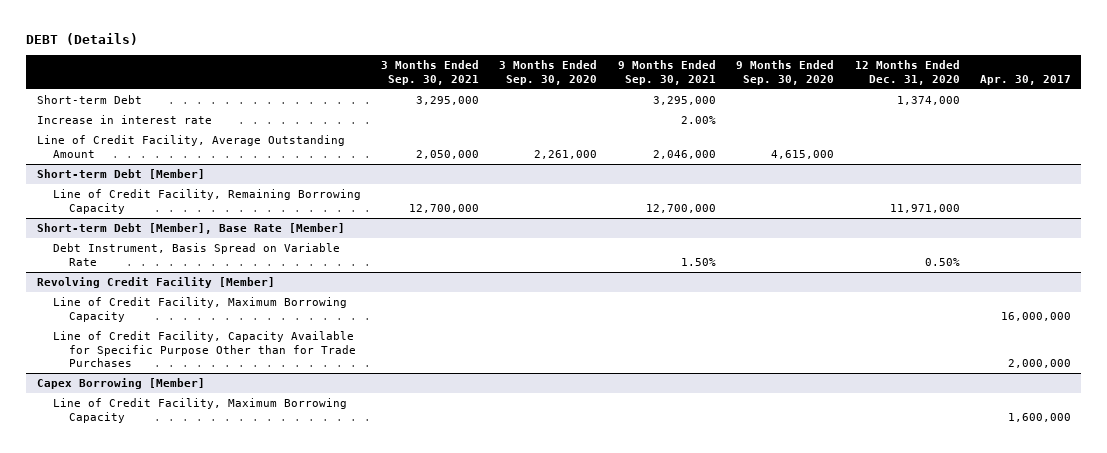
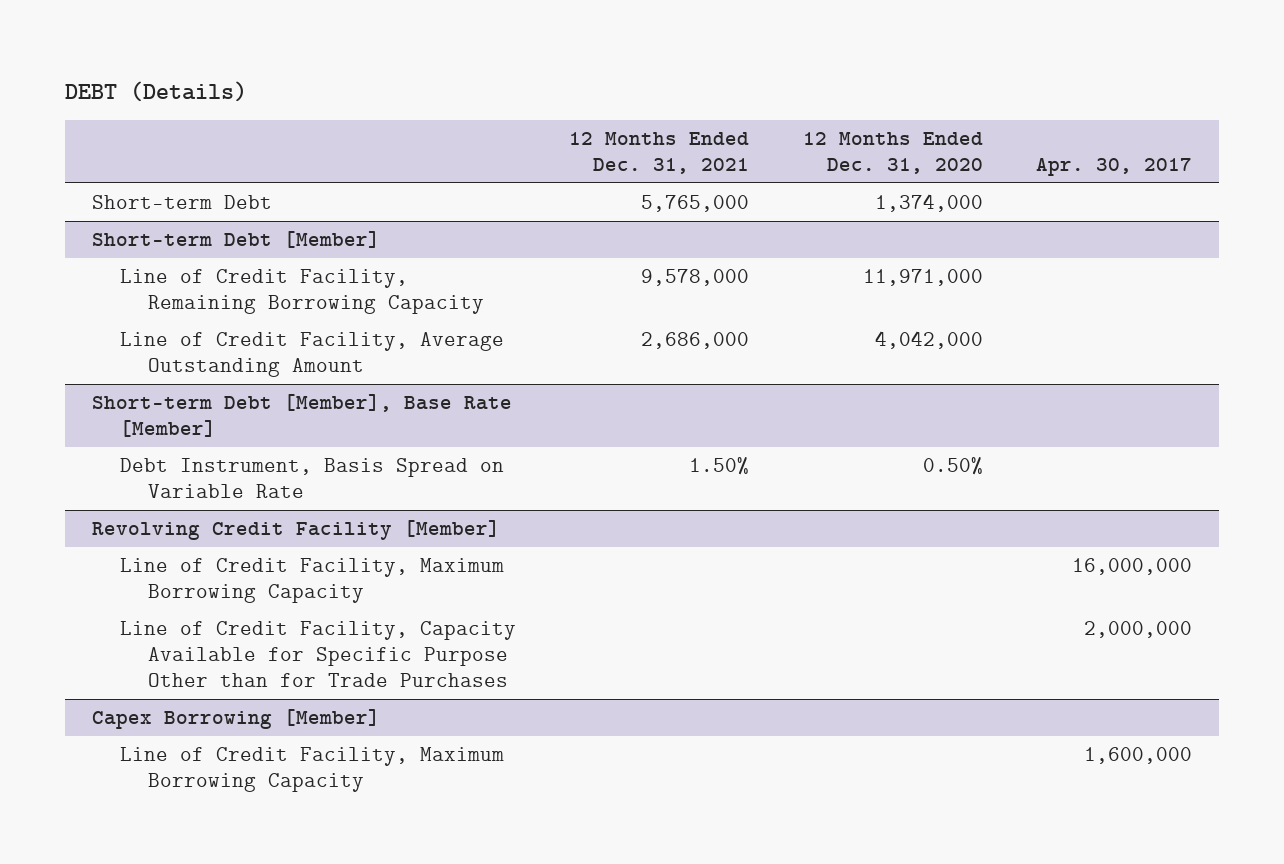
[381,59,480,85] 3 Months Ended Sep. 30, 2021 -> none
[499,59,598,85] 3 Months Ended Sep. 30, 2020 -> none
[617,59,716,85] 9 Months Ended Sep. 30, 2021 -> none
[736,59,835,85] 9 Months Ended Sep. 30, 2020 -> none
none -> [569,131,750,175] 12 Months Ended Dec. 31, 2021
[36,115,212,125] Increase in interest rate -> none
[36,135,345,158] Line of Credit Facility, Average Outstanding Amount -> none
none -> [119,331,504,378] Line of Credit Facility, Average Outstanding Amount

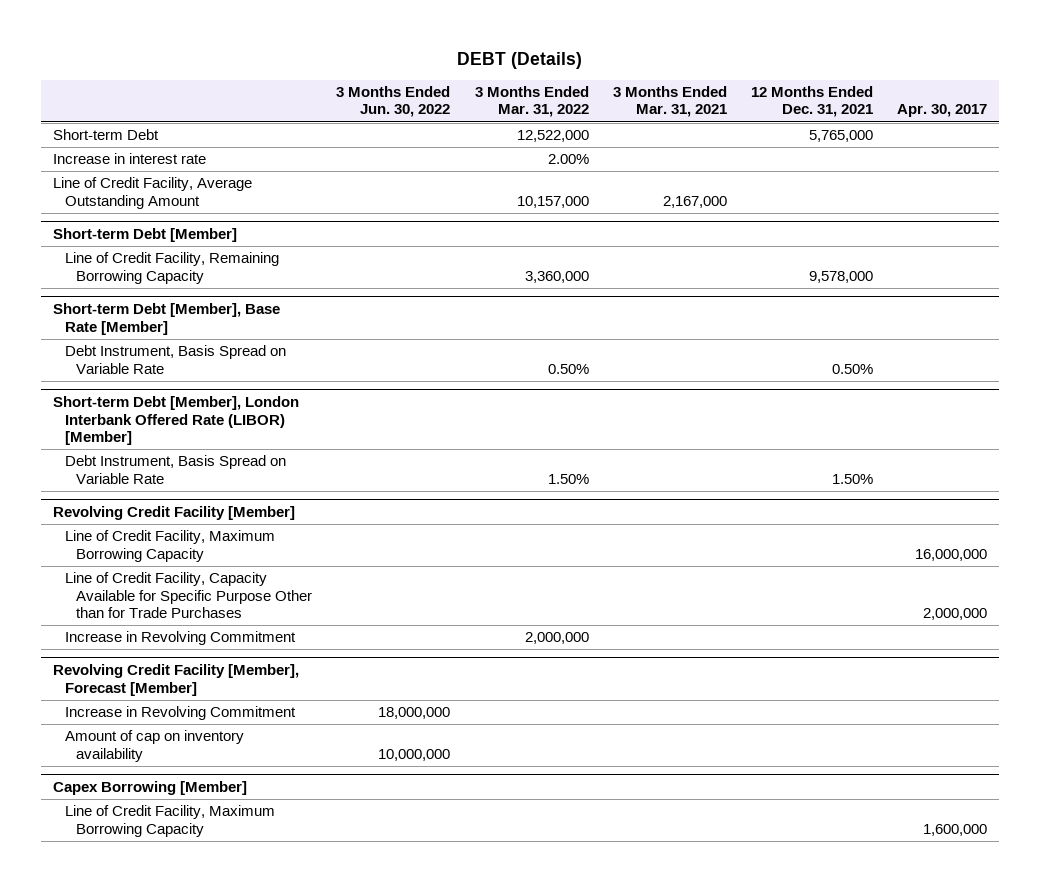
[802,131,983,175] 12 Months Ended Dec. 31, 2020 -> none
none -> [336,86,451,118] 3 Months Ended Jun. 30, 2022
none -> [474,86,589,118] 3 Months Ended Mar. 31, 2022
none -> [612,86,727,118] 3 Months Ended Mar. 31, 2021
none -> [53,153,207,165] Increase in interest rate
none -> [53,177,253,209] Line of Credit Facility, Average Outstanding Amount
[119,331,504,378] Line of Credit Facility, Average Outstanding Amount -> none
[689,456,750,475] 1.50% -> [832,363,874,374] 0.50%
none -> [53,396,300,446] Short-term Debt [Member], London Interbank Offered Rate (LIBOR) [Member]
none -> [64,455,286,484] Debt Instrument, Basis Spread on Variable Rate
none -> [64,631,296,646] Increase in Revolving Commitment
none -> [53,664,300,696] Revolving Credit Facility [Member], Forecast [Member]
none -> [64,706,296,721] Increase in Revolving Commitment
none -> [64,730,244,762] Amount of cap on inventory availability

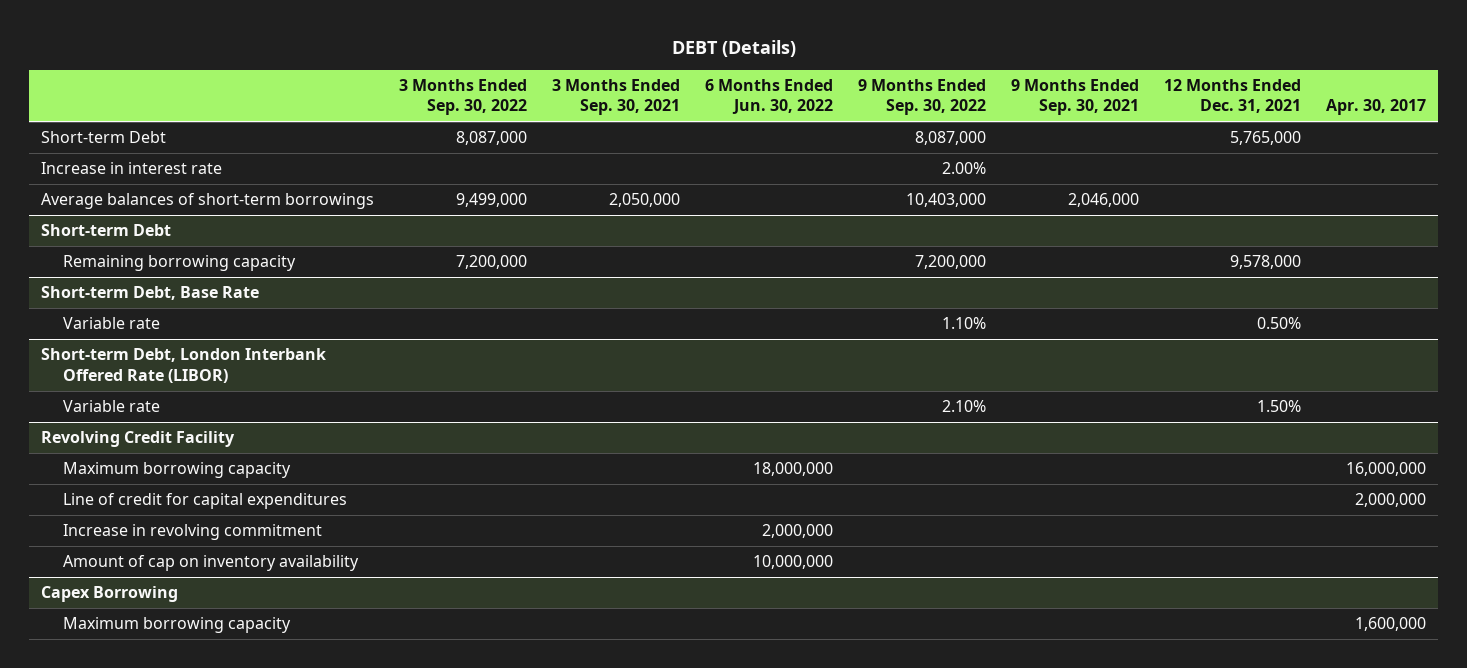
[336,86,451,118] 3 Months Ended Jun. 30, 2022 -> none
[474,86,589,118] 3 Months Ended Mar. 31, 2022 -> none
[612,86,727,118] 3 Months Ended Mar. 31, 2021 -> none
none -> [399,78,528,116] 3 Months Ended Sep. 30, 2022
none -> [552,78,681,116] 3 Months Ended Sep. 30, 2021
none -> [705,78,834,115] 6 Months Ended Jun. 30, 2022
none -> [858,78,987,116] 9 Months Ended Sep. 30, 2022
none -> [1010,78,1139,116] 9 Months Ended Sep. 30, 2021
[53,664,300,696] Revolving Credit Facility [Member], Forecast [Member] -> none
[64,706,296,721] Increase in Revolving Commitment -> none
[64,730,244,762] Amount of cap on inventory availability -> none
[53,177,253,209] Line of Credit Facility, Average Outstanding Amount -> [41,193,375,210] Average balances of short-term borrowings
[53,228,238,243] Short-term Debt [Member] -> [41,224,172,237] Short-term Debt
[64,252,279,284] Line of Credit Facility, Remaining Borrowing Capacity -> [63,255,297,272] Remaining borrowing capacity
[53,303,281,335] Short-term Debt [Member], Base Rate [Member] -> [41,286,260,301] Short-term Debt, Base Rate
[64,345,286,374] Debt Instrument, Basis Spread on Variable Rate -> [63,317,161,330] Variable rate
[53,396,300,446] Short-term Debt [Member], London Interbank Offered Rate (LIBOR) [Member] -> [41,348,327,383] Short-term Debt, London Interbank Offered Rate (LIBOR)
[64,455,286,484] Debt Instrument, Basis Spread on Variable Rate -> [63,400,161,413] Variable rate
[53,506,296,521] Revolving Credit Facility [Member] -> [41,431,236,448] Revolving Credit Facility
[64,530,275,562] Line of Credit Facility, Maximum Borrowing Capacity -> [63,462,292,479] Maximum borrowing capacity
[64,572,313,619] Line of Credit Facility, Capacity Available for Specific Purpose Other than for Trade Purchases -> [63,493,348,510] Line of credit for capital expenditures
[64,631,296,646] Increase in Revolving Commitment -> [63,524,323,541] Increase in revolving commitment
none -> [63,555,360,572] Amount of cap on inventory availability
[53,781,248,796] Capex Borrowing [Member] -> [41,586,179,603] Capex Borrowing
[64,805,275,837] Line of Credit Facility, Maximum Borrowing Capacity -> [63,617,292,634] Maximum borrowing capacity

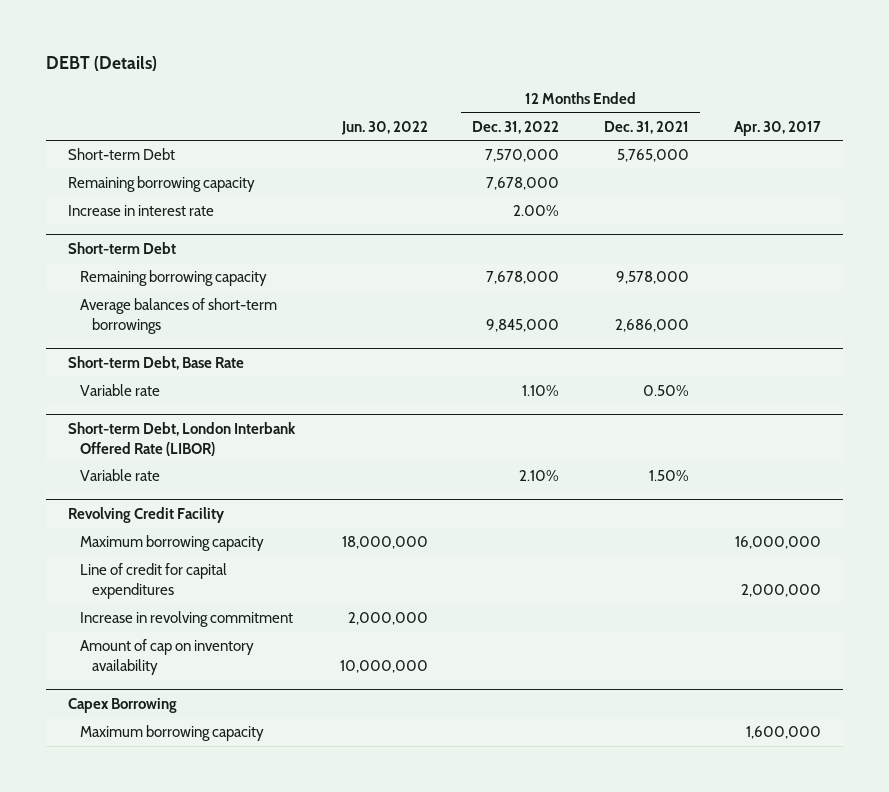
[399,78,528,116] 3 Months Ended Sep. 30, 2022 -> none
[552,78,681,116] 3 Months Ended Sep. 30, 2021 -> none
[705,78,834,115] 6 Months Ended Jun. 30, 2022 -> none
[858,78,987,116] 9 Months Ended Sep. 30, 2022 -> none
[1010,78,1139,116] 9 Months Ended Sep. 30, 2021 -> none
none -> [340,120,428,135] Jun. 30, 2022
none -> [472,120,560,134] Dec. 31, 2022
none -> [67,176,255,193] Remaining borrowing capacity
[41,193,375,210] Average balances of short-term borrowings -> none
none -> [80,298,278,334] Average balances of short-term borrowings

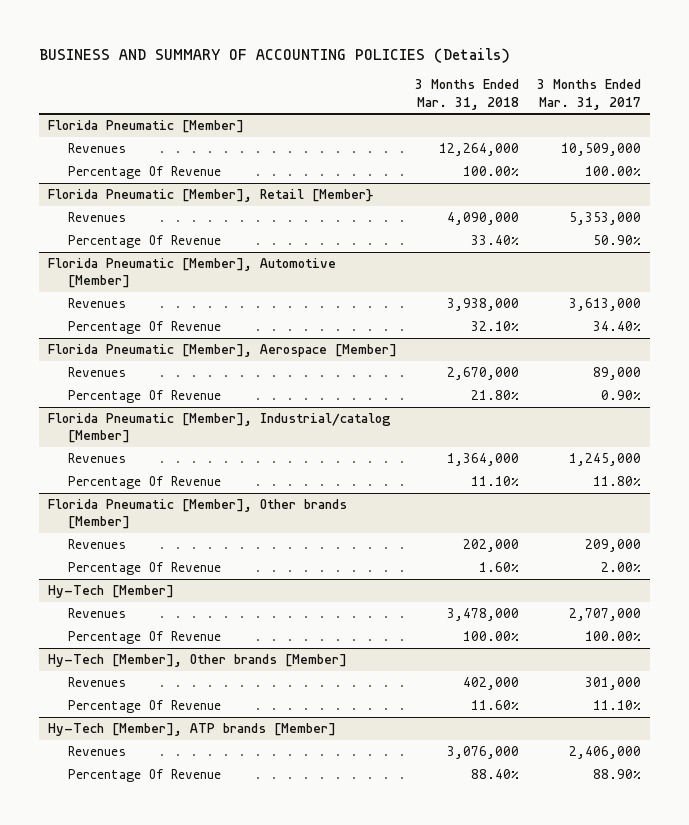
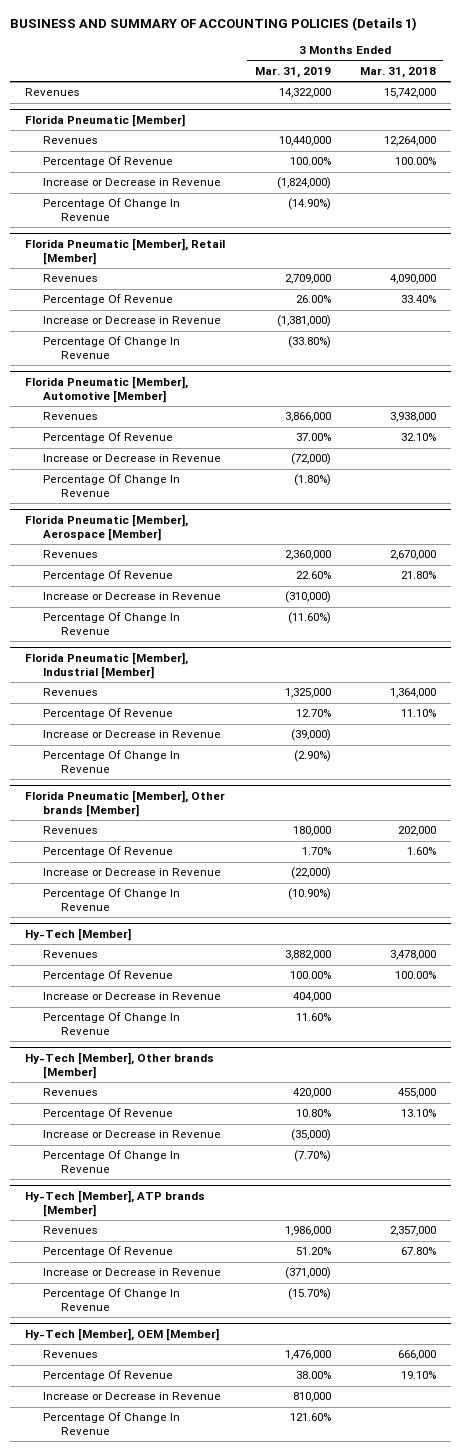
[38,47,510,63] BUSINESS AND SUMMARY OF ACCOUNTING POLICIES (Details) -> [10,17,418,32] BUSINESS AND SUMMARY OF ACCOUNTING POLICIES (Details 1)
[537,79,642,110] 3 Months Ended Mar. 31, 2017 -> none
none -> [254,66,331,78] Mar. 31, 2019
none -> [25,88,80,97] Revenues
none -> [43,178,222,187] Increase or Decrease in Revenue
none -> [43,198,181,222] Percentage Of Change In Revenue
[48,188,374,202] Florida Pneumatic [Member], Retail [Member} -> [25,238,226,265] Florida Pneumatic [Member], Retail [Member]
none -> [43,316,222,325] Increase or Decrease in Revenue
none -> [43,336,181,360] Percentage Of Change In Revenue
none -> [43,454,222,463] Increase or Decrease in Revenue
none -> [43,474,181,498] Percentage Of Change In Revenue
none -> [43,592,222,601] Increase or Decrease in Revenue
none -> [43,612,181,636] Percentage Of Change In Revenue
[48,412,392,444] Florida Pneumatic [Member], Industrial/catalog [Member] -> [25,652,189,679] Florida Pneumatic [Member], Industrial [Member]
none -> [43,730,222,739] Increase or Decrease in Revenue
none -> [43,750,181,774] Percentage Of Change In Revenue
none -> [43,868,222,877] Increase or Decrease in Revenue
none -> [43,888,181,912] Percentage Of Change In Revenue
none -> [43,992,222,1001] Increase or Decrease in Revenue
none -> [43,1012,181,1036] Percentage Of Change In Revenue
[463,676,520,690] 402,000 -> [398,1088,437,1099] 455,000
[471,699,520,710] 11.60% -> [401,1109,437,1118] 13.10%
none -> [43,1130,222,1139] Increase or Decrease in Revenue
none -> [43,1150,181,1174] Percentage Of Change In Revenue
[447,745,520,759] 3,076,000 -> [390,1226,437,1237] 2,357,000
[471,768,520,779] 88.40% -> [401,1247,437,1256] 67.80%
none -> [43,1268,222,1277] Increase or Decrease in Revenue
none -> [43,1288,181,1312] Percentage Of Change In Revenue
none -> [25,1328,220,1342] Hy-Tech [Member], OEM [Member]
none -> [43,1350,98,1359] Revenues
none -> [43,1370,174,1382] Percentage Of Revenue
none -> [43,1392,222,1401] Increase or Decrease in Revenue
none -> [43,1412,181,1436] Percentage Of Change In Revenue

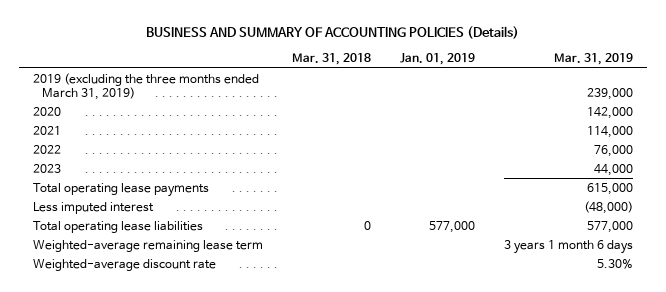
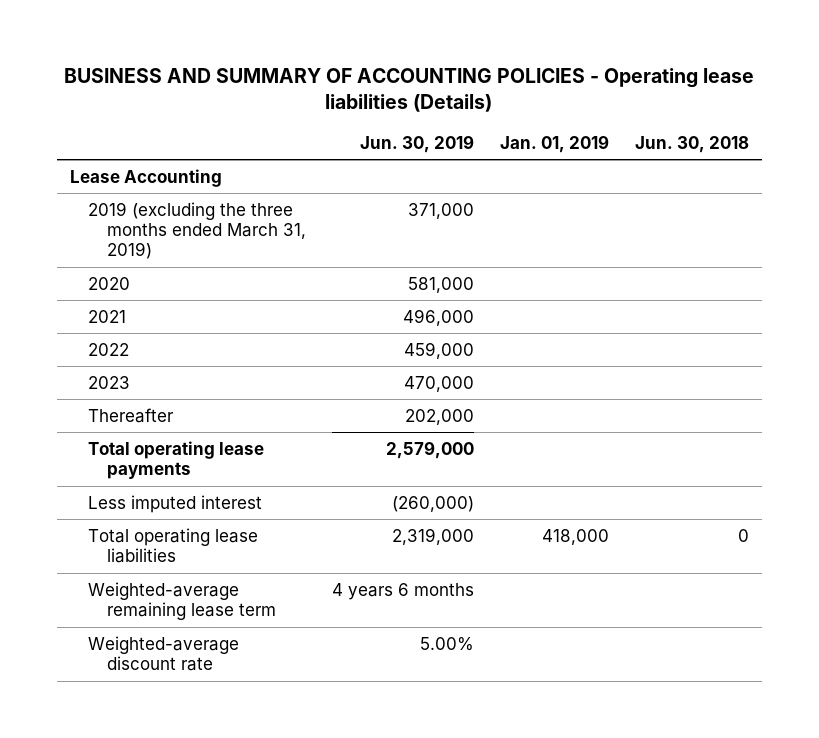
[146,25,520,39] BUSINESS AND SUMMARY OF ACCOUNTING POLICIES (Details) -> [64,68,755,113] BUSINESS AND SUMMARY OF ACCOUNTING POLICIES - Operating lease liabilities (Details)
[292,53,372,66] Mar. 31, 2018 -> none
[553,53,633,66] Mar. 31, 2019 -> none
none -> [359,134,474,153] Jun. 30, 2019
none -> [634,135,749,153] Jun. 30, 2018
none -> [69,168,222,187] Lease Accounting
none -> [88,407,175,423] Thereafter
[428,220,475,233] 577,000 -> [541,528,609,545] 418,000

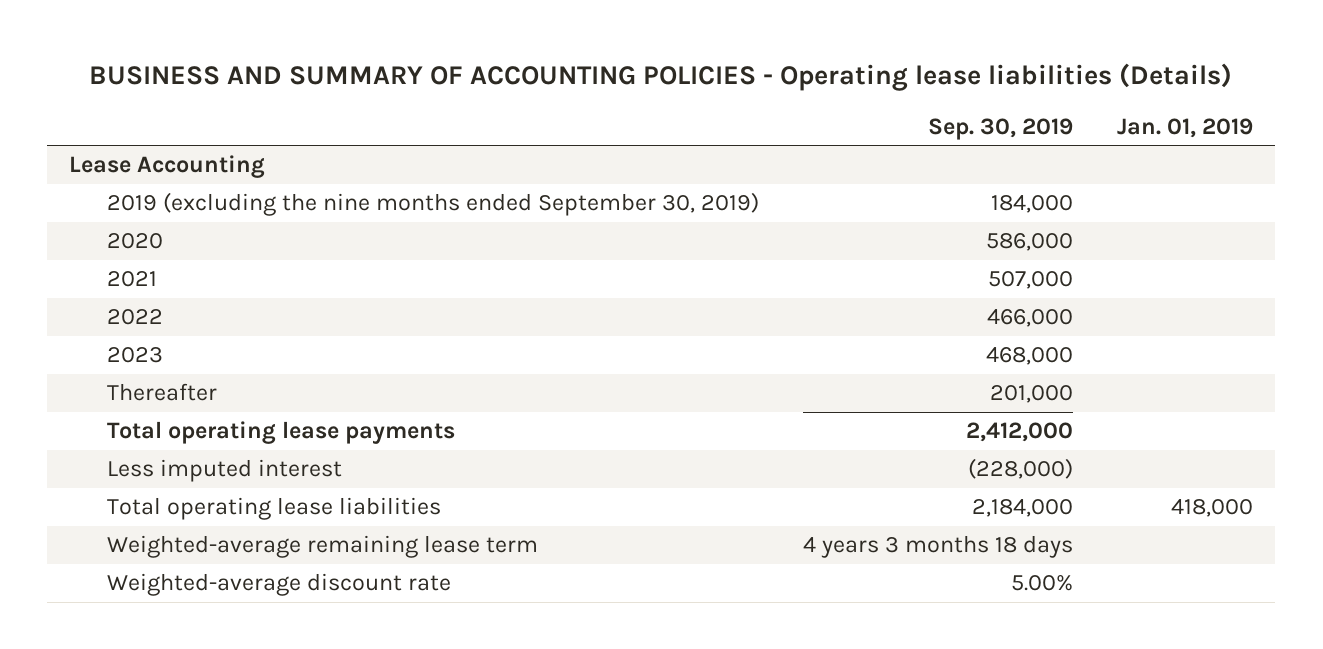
[359,134,474,153] Jun. 30, 2019 -> none
[634,135,749,153] Jun. 30, 2018 -> none
none -> [928,117,1074,140] Sep. 30, 2019
[88,201,307,260] 2019 (excluding the three months ended March 31, 2019) -> [106,192,759,217] 2019 (excluding the nine months ended September 30, 2019)

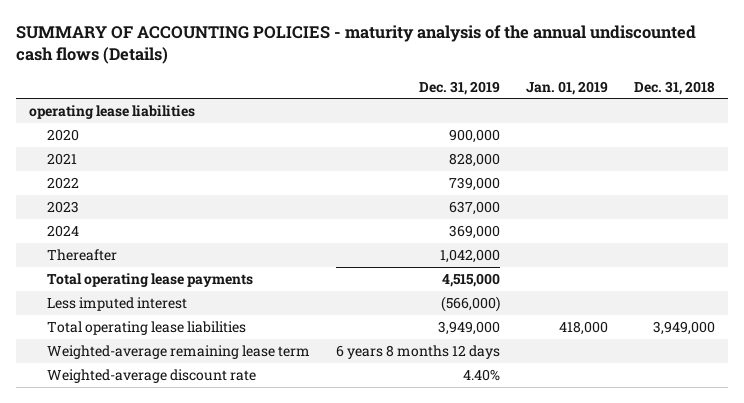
[89,62,1233,91] BUSINESS AND SUMMARY OF ACCOUNTING POLICIES - Operating lease liabilities (Details) -> [16,25,697,65] SUMMARY OF ACCOUNTING POLICIES - maturity analysis of the annual undiscounted cash flows (Details)
[928,117,1074,140] Sep. 30, 2019 -> none
none -> [419,80,501,95] Dec. 31, 2019
none -> [634,80,716,95] Dec. 31, 2018
[106,192,759,217] 2019 (excluding the nine months ended September 30, 2019) -> none
[69,155,266,179] Lease Accounting -> [29,105,196,120] operating lease liabilities
none -> [47,225,80,238] 2024

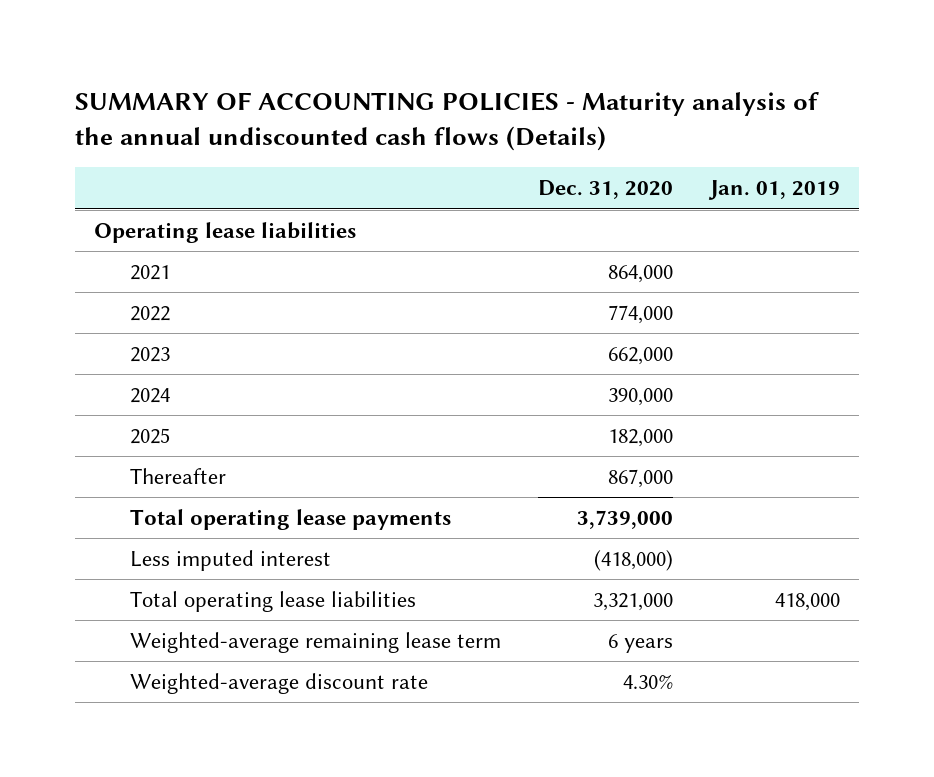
[16,25,697,65] SUMMARY OF ACCOUNTING POLICIES - maturity analysis of the annual undiscounted cash flows (Details) -> [75,92,820,152] SUMMARY OF ACCOUNTING POLICIES - Maturity analysis of the annual undiscounted cash flows (Details)
[419,80,501,95] Dec. 31, 2019 -> none
[634,80,716,95] Dec. 31, 2018 -> none
none -> [537,180,673,200] Dec. 31, 2020
[47,129,80,142] 2020 -> none
[29,105,196,120] operating lease liabilities -> [94,221,357,243] Operating lease liabilities
none -> [129,427,170,444] 2025

